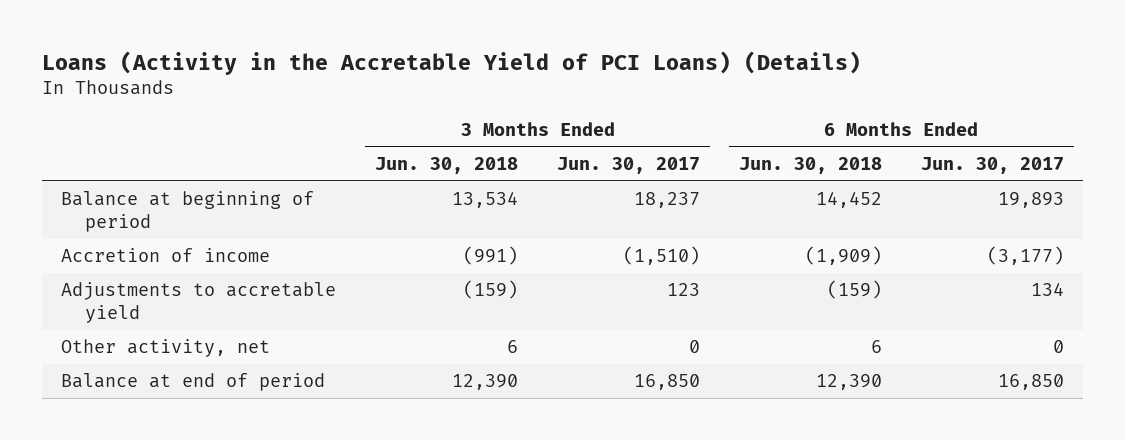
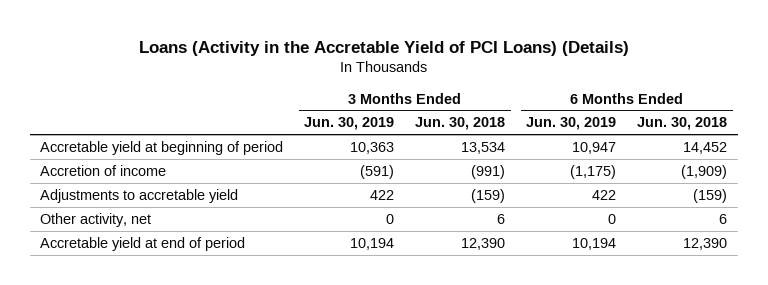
[557,157,701,175] Jun. 30, 2017 -> none
[920,157,1064,175] Jun. 30, 2017 -> none
none -> [304,117,395,131] Jun. 30, 2019
none -> [526,117,617,131] Jun. 30, 2019
[61,191,315,233] Balance at beginning of period -> [40,140,284,155] Accretable yield at beginning of period
[61,373,326,392] Balance at end of period -> [40,236,246,251] Accretable yield at end of period

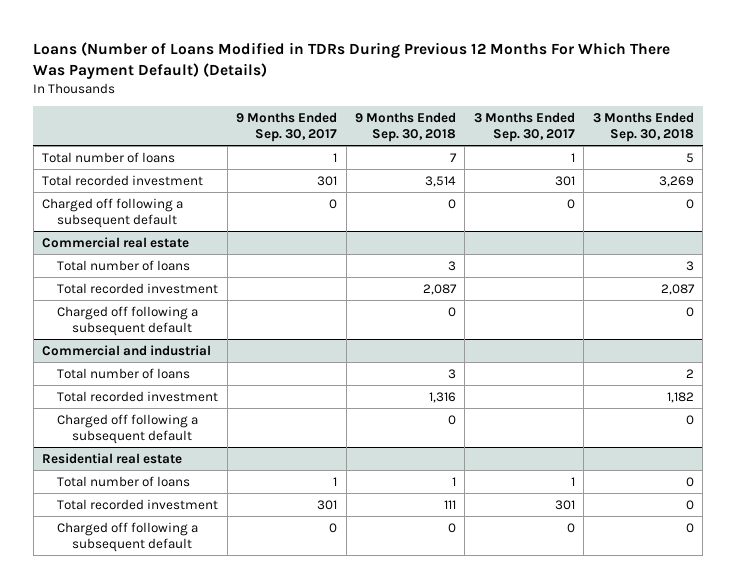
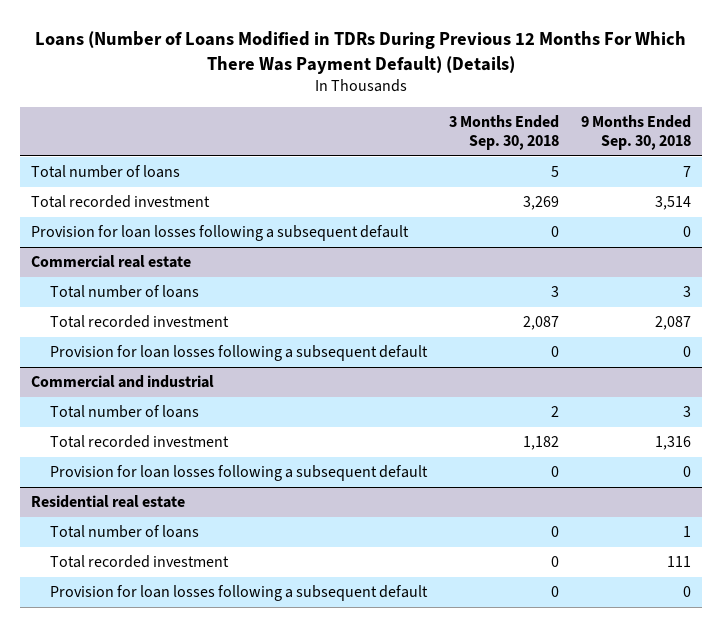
[236,112,338,143] 9 Months Ended Sep. 30, 2017 -> none
[473,112,575,143] 3 Months Ended Sep. 30, 2017 -> none
[42,197,184,228] Charged off following a subsequent default -> [30,225,409,242] Provision for loan losses following a subsequent default
[57,305,199,336] Charged off following a subsequent default -> [49,345,428,362] Provision for loan losses following a subsequent default
[57,413,199,444] Charged off following a subsequent default -> [49,465,428,482] Provision for loan losses following a subsequent default
[57,521,199,552] Charged off following a subsequent default -> [49,585,428,602] Provision for loan losses following a subsequent default

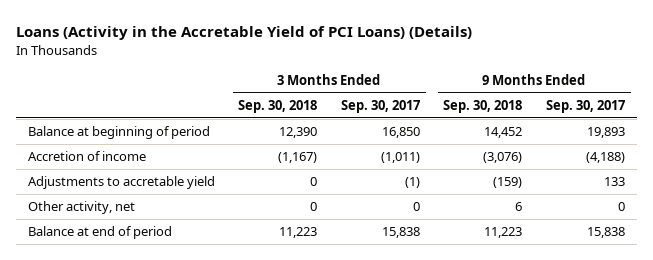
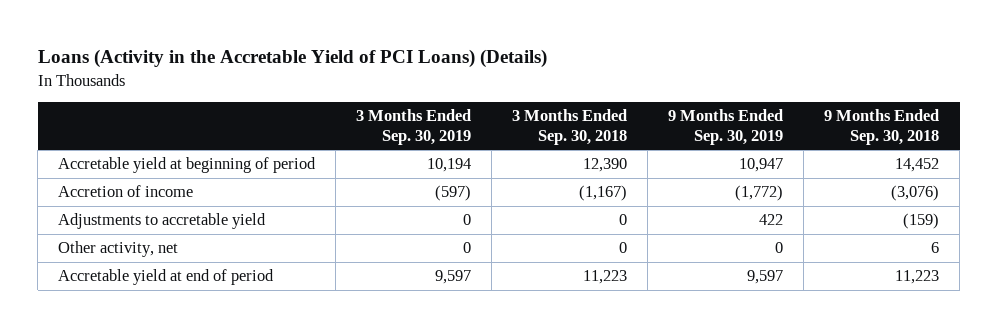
[340,100,420,114] Sep. 30, 2017 -> none
[545,100,625,114] Sep. 30, 2017 -> none
none -> [356,109,472,145] 3 Months Ended Sep. 30, 2019
none -> [668,109,784,145] 9 Months Ended Sep. 30, 2019
[27,126,210,140] Balance at beginning of period -> [58,157,317,174] Accretable yield at beginning of period
[27,226,172,240] Balance at end of period -> [58,269,275,286] Accretable yield at end of period

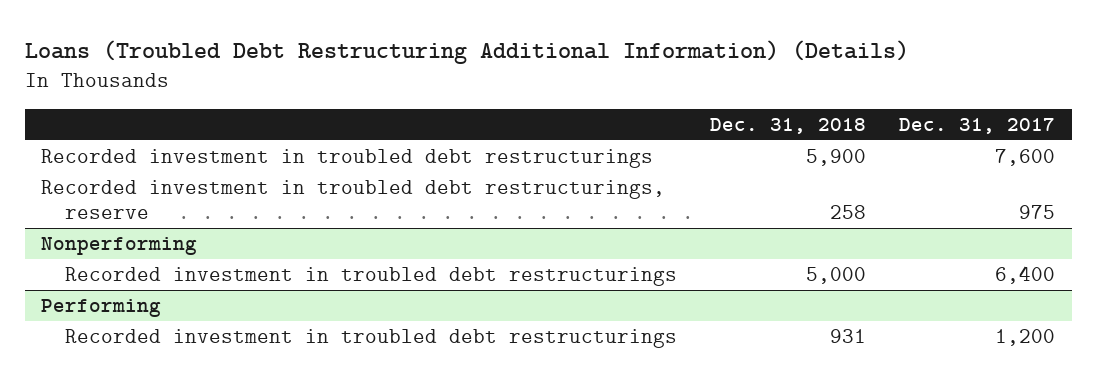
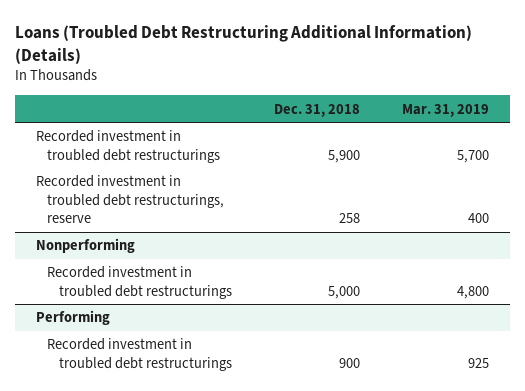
[899,118,1056,135] Dec. 31, 2017 -> none
none -> [401,103,489,117] Mar. 31, 2019
[830,329,867,344] 931 -> [338,357,360,368] 900

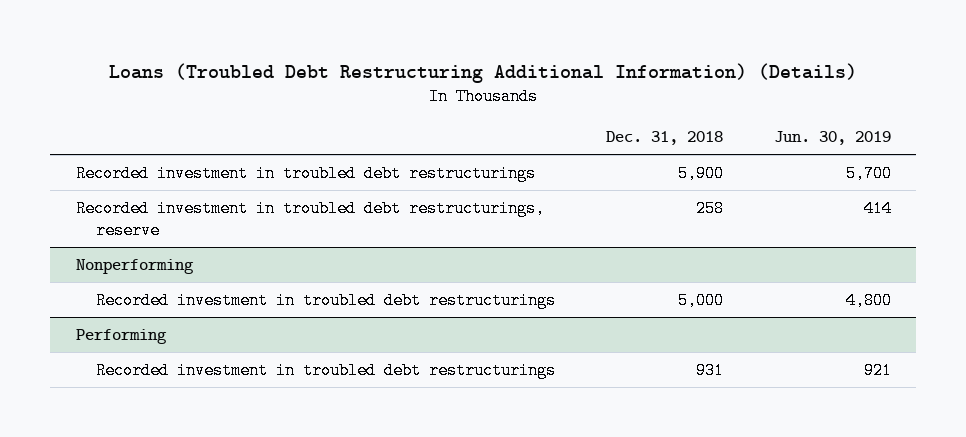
[401,103,489,117] Mar. 31, 2019 -> none
none -> [773,131,891,146] Jun. 30, 2019
[338,357,360,368] 900 -> [695,362,724,380] 931

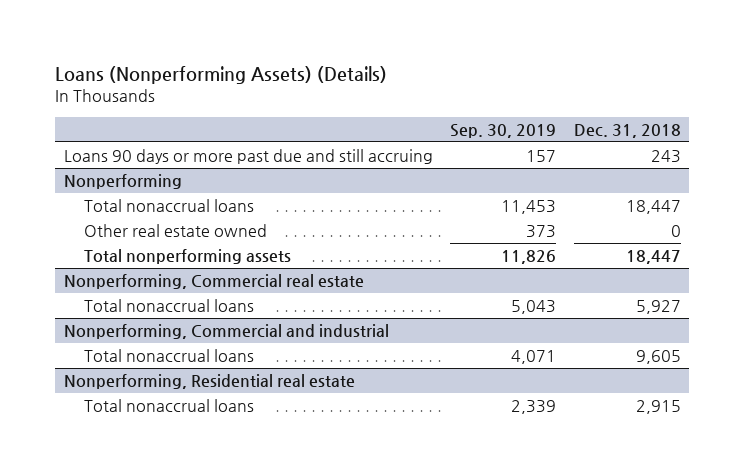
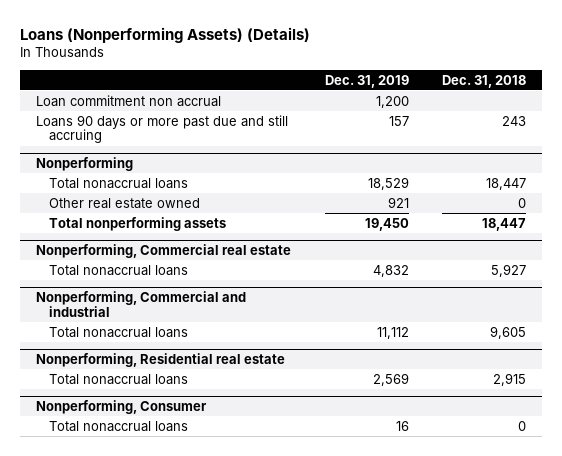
[450,123,557,138] Sep. 30, 2019 -> none
none -> [324,74,409,88] Dec. 31, 2019
none -> [36,94,222,107] Loan commitment non accrual
none -> [36,400,208,415] Nonperforming, Consumer
none -> [49,420,189,432] Total nonaccrual loans

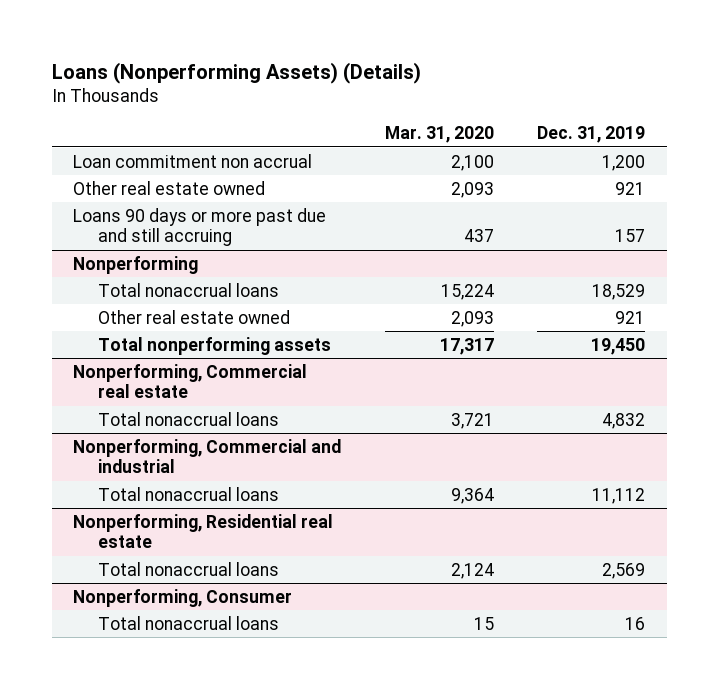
[441,74,526,88] Dec. 31, 2018 -> none
none -> [384,126,494,144] Mar. 31, 2020
none -> [73,180,266,195] Other real estate owned

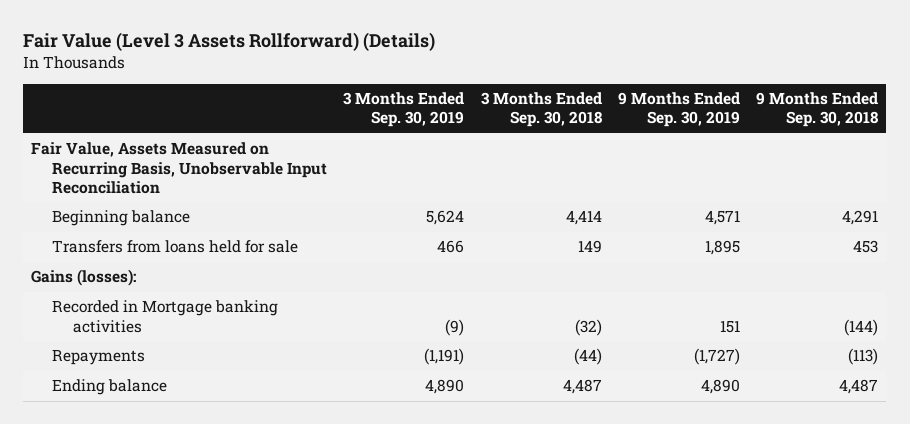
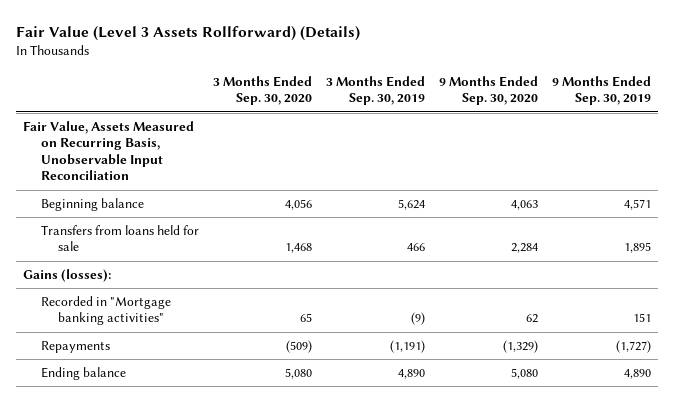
[480,92,602,128] 3 Months Ended Sep. 30, 2018 -> none
[756,92,879,128] 9 Months Ended Sep. 30, 2018 -> none
none -> [212,75,312,106] 3 Months Ended Sep. 30, 2020
none -> [438,75,538,106] 9 Months Ended Sep. 30, 2020
[52,300,279,333] Recorded in Mortgage banking activities -> [40,295,171,326] Recorded in "Mortgage banking activities"

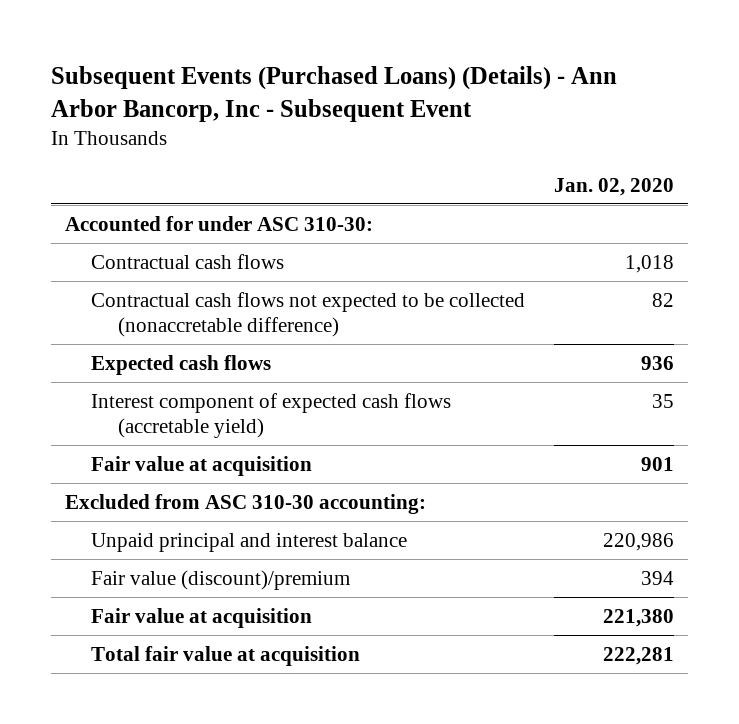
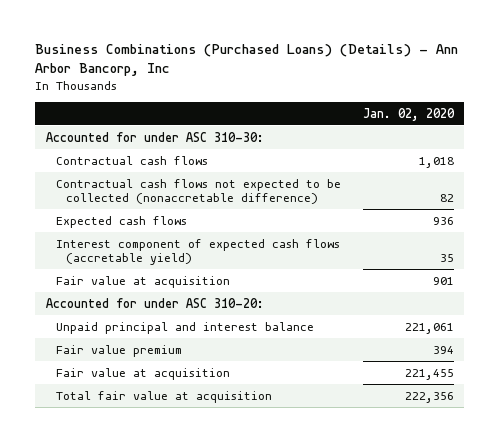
[51,65,618,122] Subsequent Events (Purchased Loans) (Details) - Ann Arbor Bancorp, Inc - Subsequent Event -> [34,43,458,77] Business Combinations (Purchased Loans) (Details) - Ann Arbor Bancorp, Inc
[65,493,427,514] Excluded from ASC 310-30 accounting: -> [45,297,264,308] Accounted for under ASC 310-20:
[602,532,674,551] 220,986 -> [404,322,454,334] 221,061
[91,569,351,590] Fair value (discount)/premium -> [55,344,182,357] Fair value premium
[602,608,674,627] 221,380 -> [404,368,454,380] 221,455
[602,646,674,665] 222,281 -> [404,391,454,403] 222,356

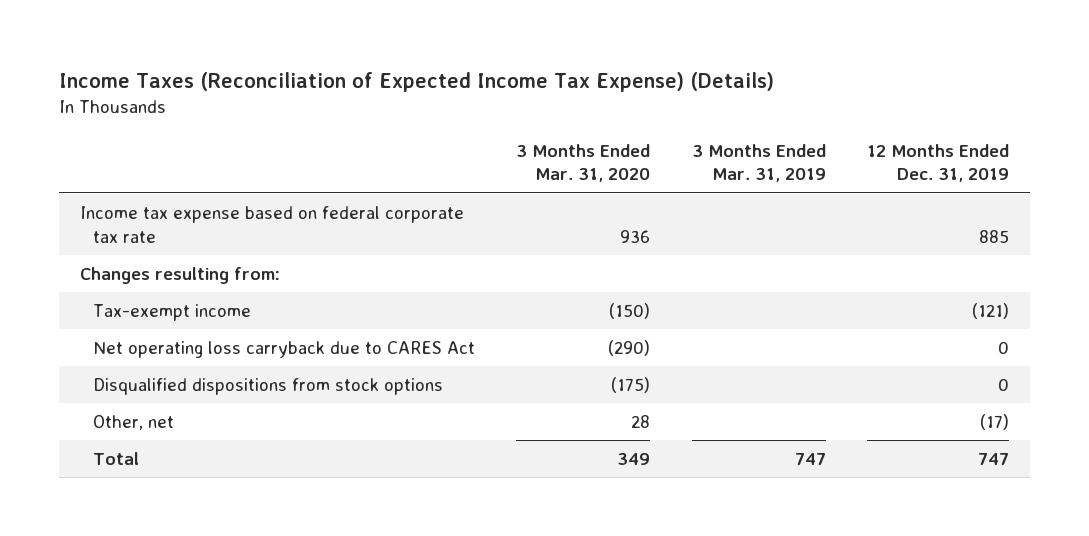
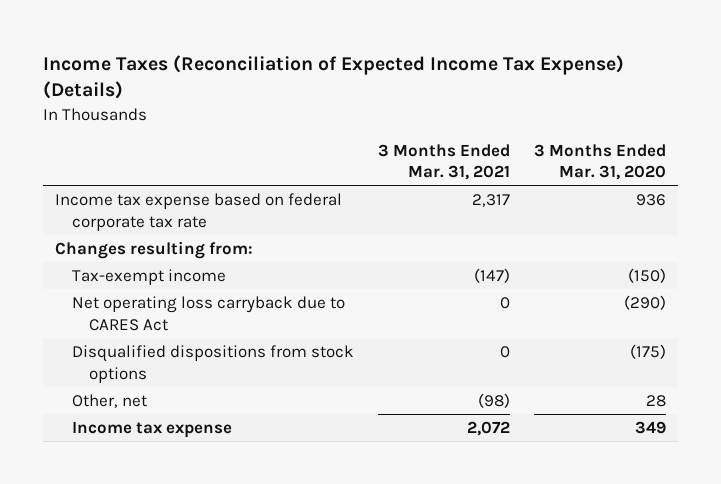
[691,143,826,183] 3 Months Ended Mar. 31, 2019 -> none
[866,143,1009,183] 12 Months Ended Dec. 31, 2019 -> none
none -> [378,143,511,181] 3 Months Ended Mar. 31, 2021
[93,451,140,465] Total -> [72,420,233,438] Income tax expense

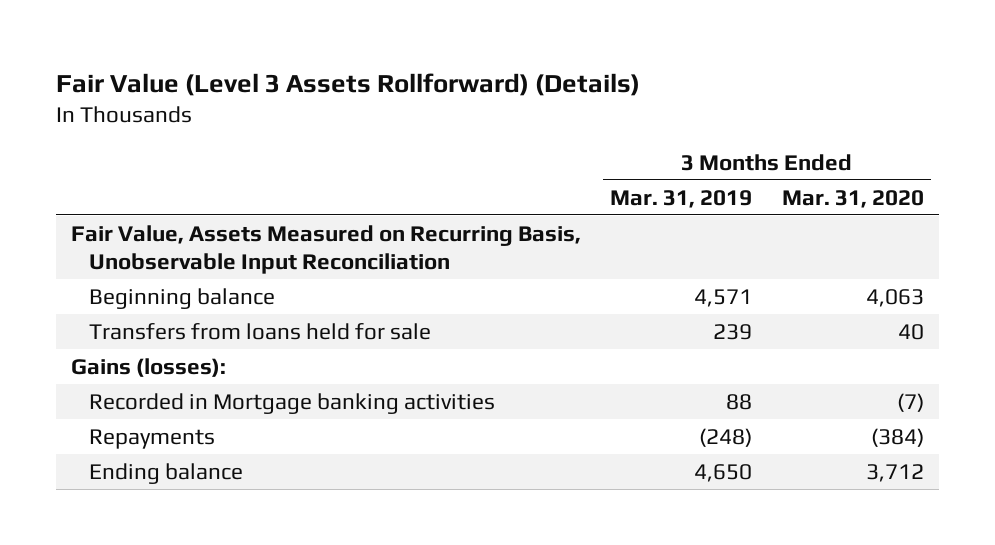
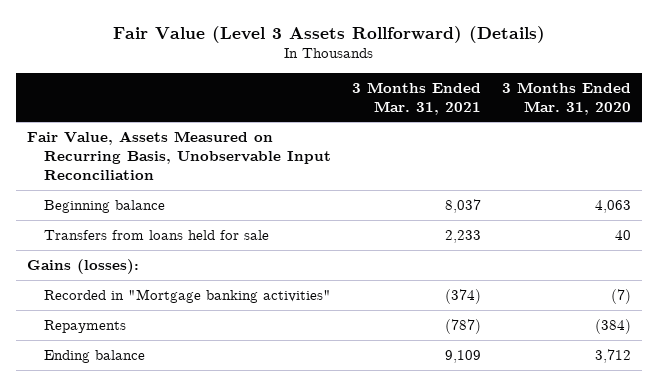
[610,189,753,208] Mar. 31, 2019 -> none
none -> [352,81,482,115] 3 Months Ended Mar. 31, 2021
[88,392,495,414] Recorded in Mortgage banking activities -> [43,288,331,303] Recorded in "Mortgage banking activities"

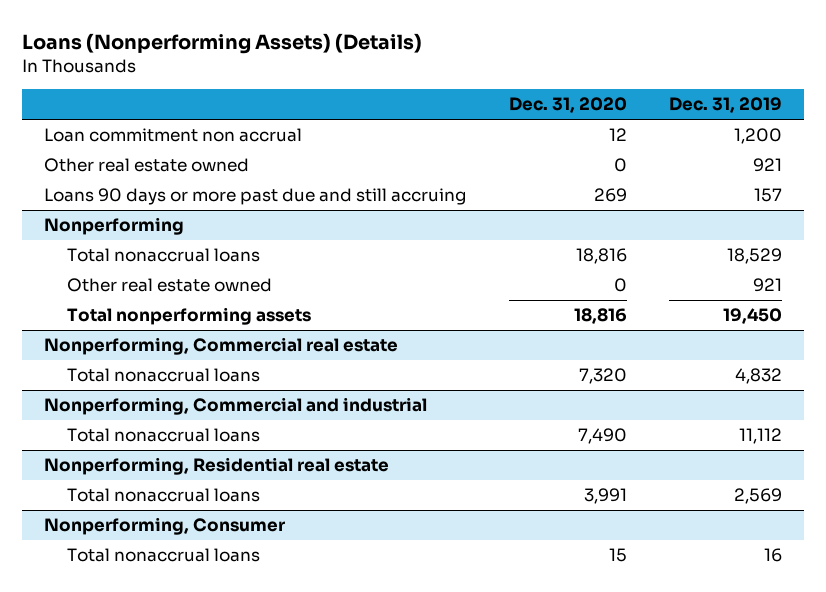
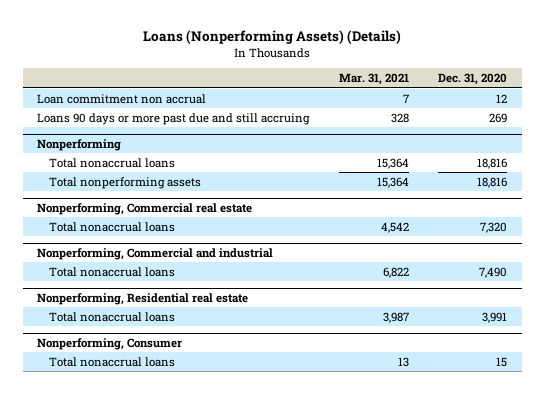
[669,97,783,114] Dec. 31, 2019 -> none
none -> [338,73,409,86] Mar. 31, 2021
[43,158,249,173] Other real estate owned -> none
[66,278,272,293] Other real estate owned -> none

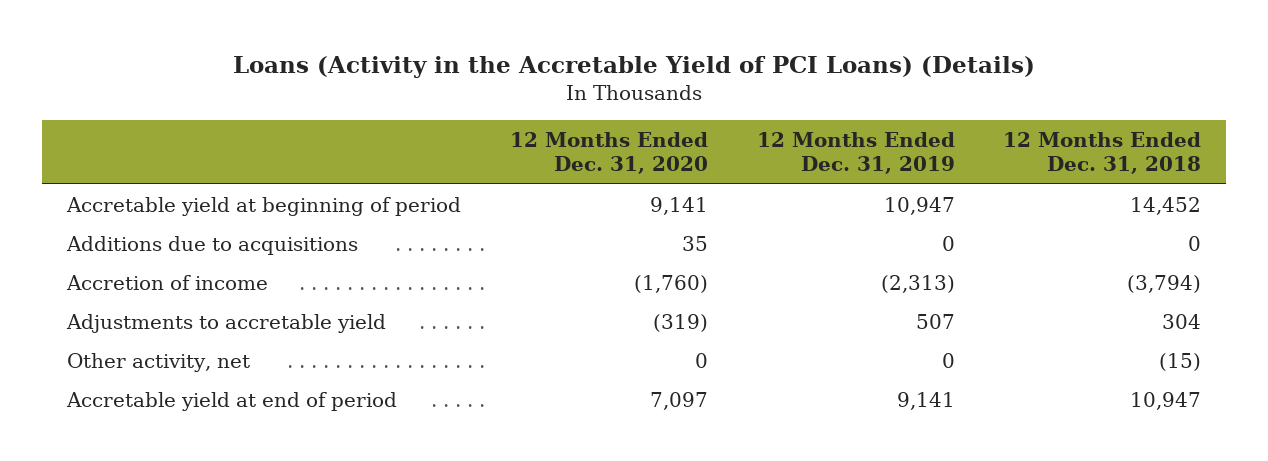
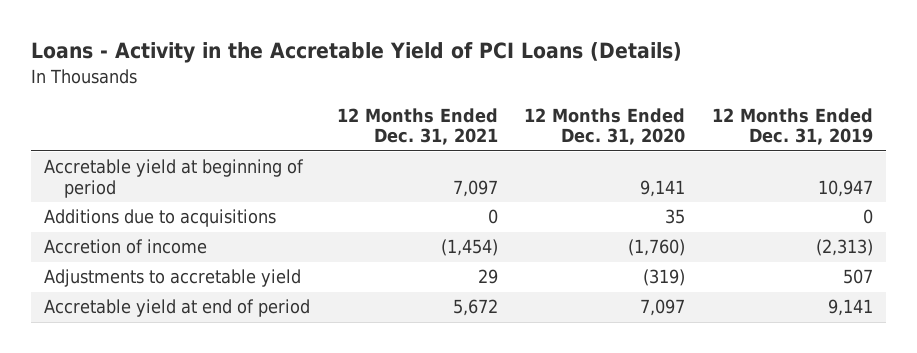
[233,56,1036,79] Loans (Activity in the Accretable Yield of PCI Loans) (Details) -> [30,42,682,64] Loans - Activity in the Accretable Yield of PCI Loans (Details)
[1003,131,1202,175] 12 Months Ended Dec. 31, 2018 -> none
none -> [336,107,498,146] 12 Months Ended Dec. 31, 2021
[66,352,250,372] Other activity, net -> none

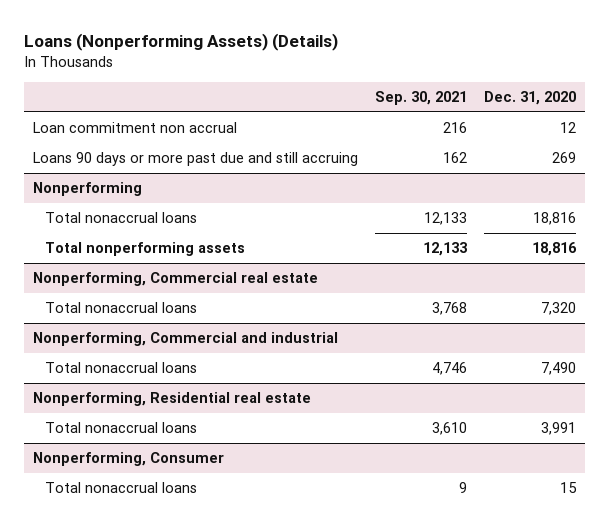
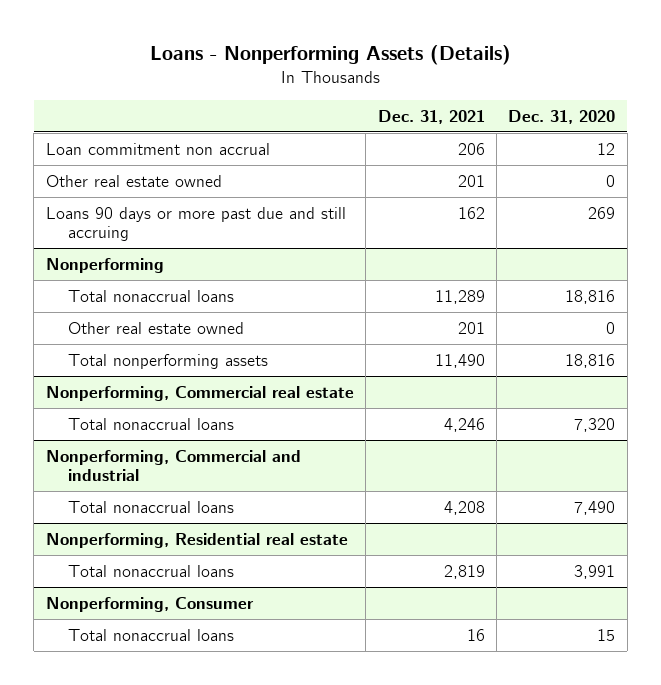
[24,33,339,52] Loans (Nonperforming Assets) (Details) -> [149,44,511,65] Loans - Nonperforming Assets (Details)
[375,90,468,105] Sep. 30, 2021 -> none
none -> [377,109,485,124] Dec. 31, 2021
none -> [45,174,222,187] Other real estate owned
none -> [67,321,244,334] Other real estate owned

